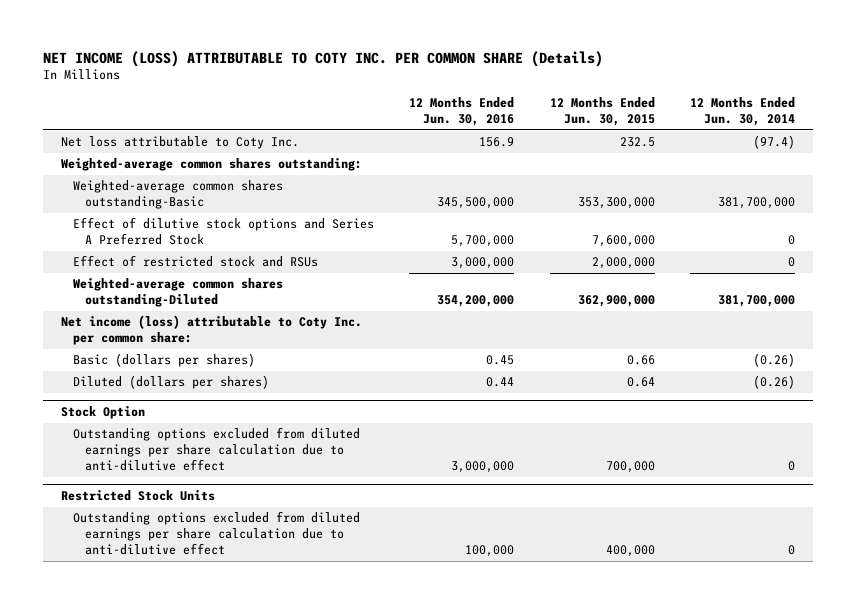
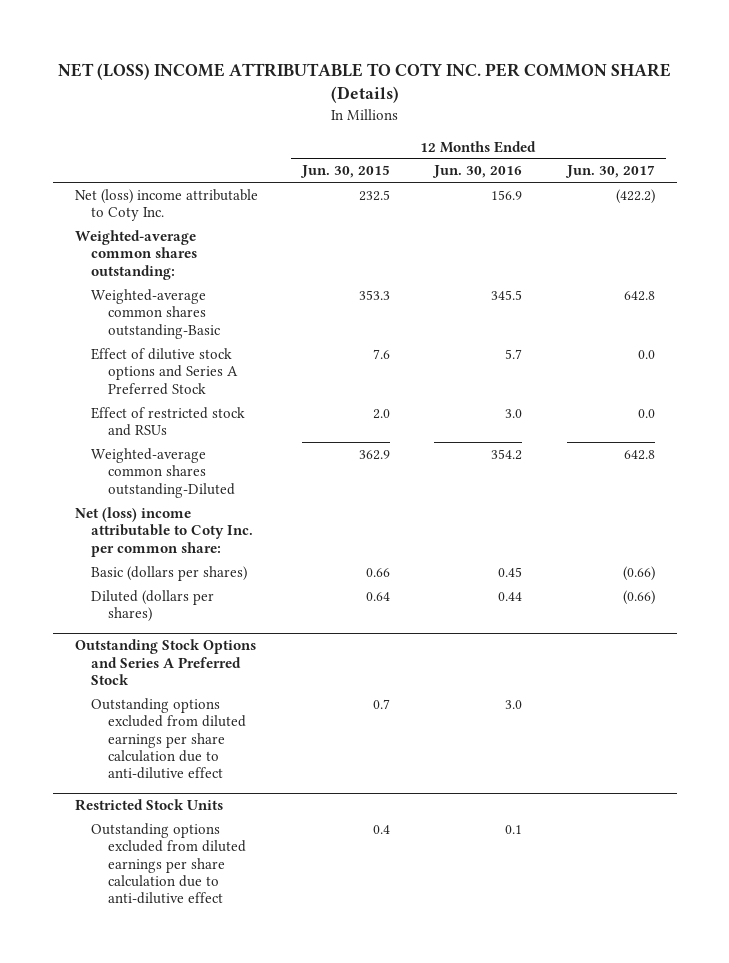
[43,50,604,67] NET INCOME (LOSS) ATTRIBUTABLE TO COTY INC. PER COMMON SHARE (Details) -> [57,62,671,104] NET (LOSS) INCOME ATTRIBUTABLE TO COTY INC. PER COMMON SHARE (Details)
[690,97,796,127] 12 Months Ended Jun. 30, 2014 -> none
none -> [564,165,655,179] Jun. 30, 2017
[60,136,299,150] Net loss attributable to Coty Inc. -> [74,188,258,222] Net (loss) income attributable to Coty Inc.
[437,197,515,210] 345,500,000 -> [491,289,523,300] 345.5
[577,197,655,210] 353,300,000 -> [359,289,391,300] 353.3
[451,235,515,248] 5,700,000 -> [505,348,523,359] 5.7
[591,235,655,248] 7,600,000 -> [373,348,391,359] 7.6
[451,257,515,270] 3,000,000 -> [505,408,523,418] 3.0
[591,257,655,270] 2,000,000 -> [373,408,391,419] 2.0
[437,295,515,308] 354,200,000 -> [491,448,523,460] 354.2
[577,295,655,308] 362,900,000 -> [359,449,391,460] 362.9
[60,315,362,346] Net income (loss) attributable to Coty Inc. per common share: -> [74,506,254,557] Net (loss) income attributable to Coty Inc. per common share:
[60,406,145,420] Stock Option -> none
none -> [74,639,256,686] Outstanding Stock Options and Series A Preferred Stock
[451,461,515,474] 3,000,000 -> [505,699,523,709] 3.0
[605,461,655,474] 700,000 -> [373,698,391,709] 0.7
[465,545,515,558] 100,000 -> [505,824,523,834] 0.1
[605,545,655,558] 400,000 -> [373,824,391,834] 0.4

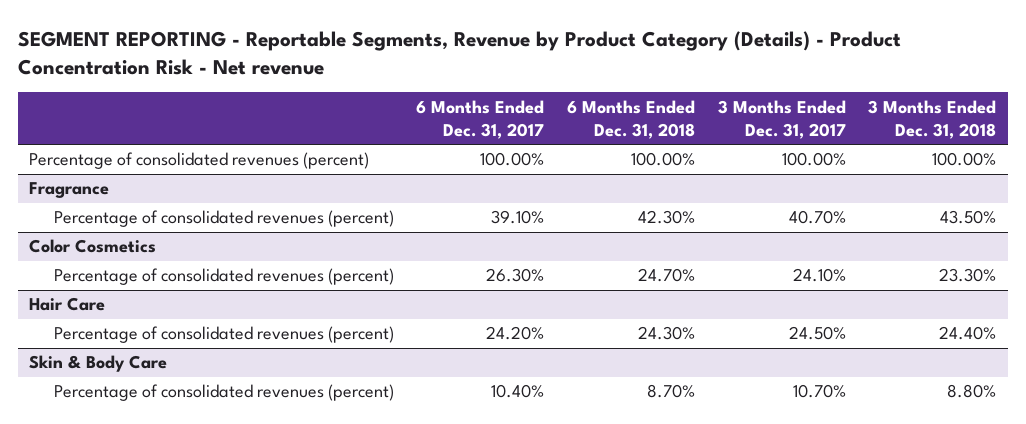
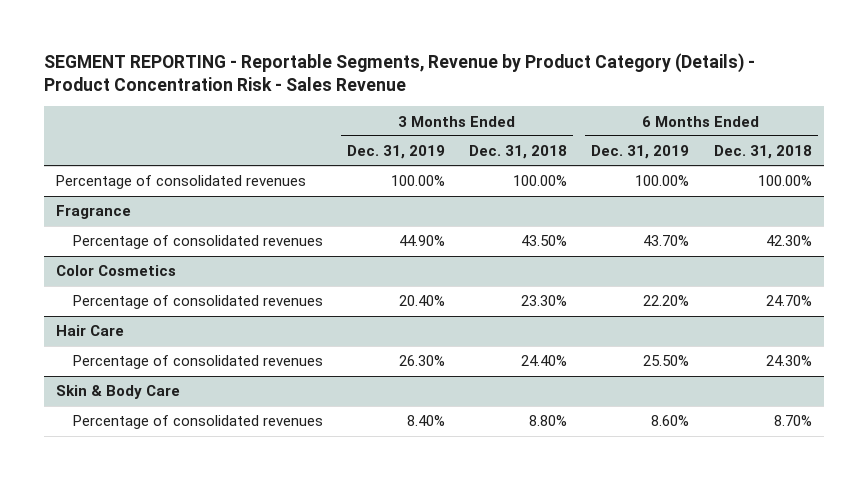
[17,31,901,76] SEGMENT REPORTING - Reportable Segments, Revenue by Product Category (Details) - Product Concentration Risk - Net revenue -> [43,52,755,92] SEGMENT REPORTING - Reportable Segments, Revenue by Product Category (Details) - Product Concentration Risk - Sales Revenue
[416,99,545,139] 6 Months Ended Dec. 31, 2017 -> none
[717,99,846,139] 3 Months Ended Dec. 31, 2017 -> none
none -> [347,145,446,160] Dec. 31, 2019
none -> [591,145,690,160] Dec. 31, 2019
[29,152,370,170] Percentage of consolidated revenues (percent) -> [55,175,306,190] Percentage of consolidated revenues
[53,210,394,228] Percentage of consolidated revenues (percent) -> [73,235,324,250] Percentage of consolidated revenues
[53,268,394,286] Percentage of consolidated revenues (percent) -> [73,295,324,310] Percentage of consolidated revenues
[53,326,394,344] Percentage of consolidated revenues (percent) -> [73,355,324,370] Percentage of consolidated revenues
[53,384,394,402] Percentage of consolidated revenues (percent) -> [73,415,324,430] Percentage of consolidated revenues

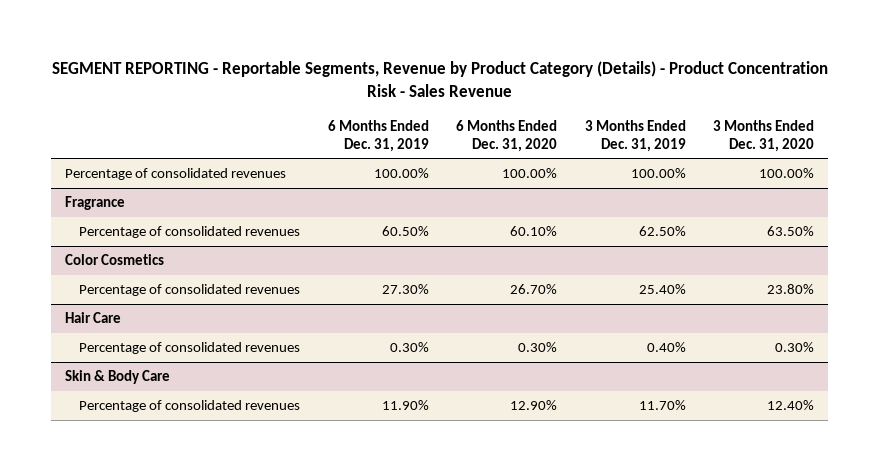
[469,145,568,160] Dec. 31, 2018 -> none
[713,145,812,160] Dec. 31, 2018 -> none
none -> [456,120,558,152] 6 Months Ended Dec. 31, 2020
none -> [713,120,815,152] 3 Months Ended Dec. 31, 2020
[399,235,446,247] 44.90% -> [638,226,686,237] 62.50%
[643,235,690,247] 43.70% -> [381,226,429,237] 60.50%
[399,295,446,307] 20.40% -> [638,284,686,295] 25.40%
[643,295,690,307] 22.20% -> [381,284,429,295] 27.30%
[399,355,446,367] 26.30% -> [646,342,686,353] 0.40%
[643,355,690,367] 25.50% -> [389,342,429,353] 0.30%
[407,415,446,427] 8.40% -> [638,400,686,411] 11.70%
[651,415,690,427] 8.60% -> [381,400,429,411] 11.90%

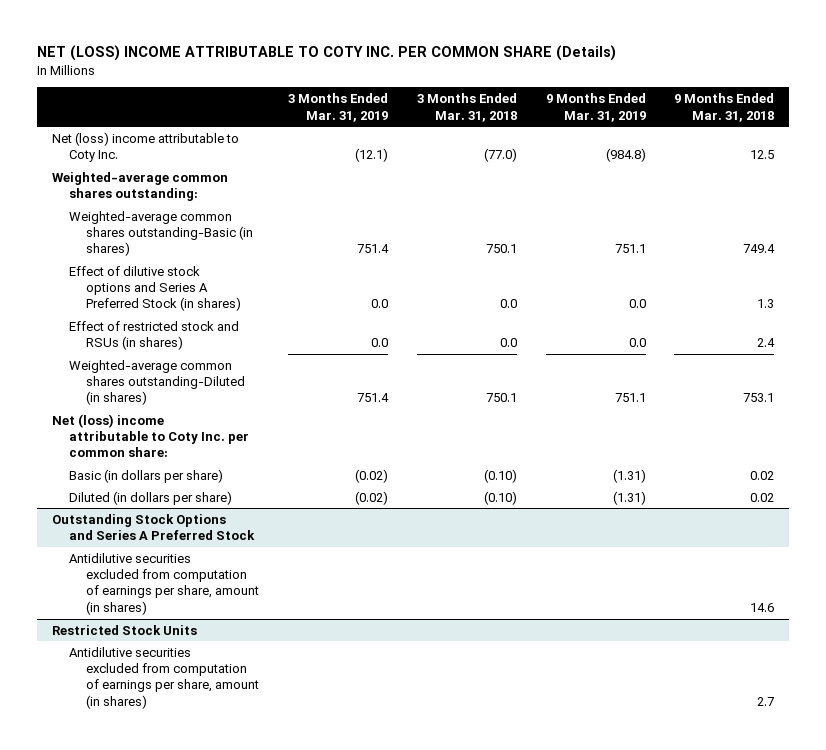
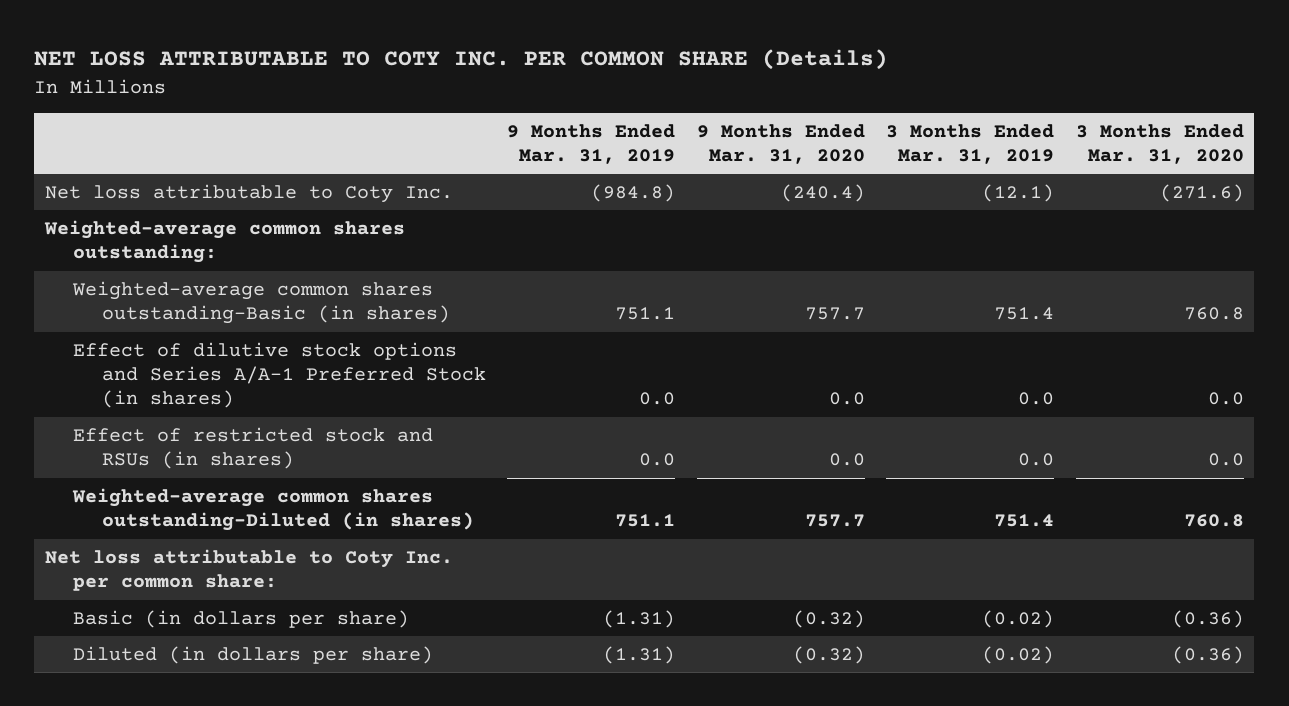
[37,45,617,62] NET (LOSS) INCOME ATTRIBUTABLE TO COTY INC. PER COMMON SHARE (Details) -> [34,49,889,71] NET LOSS ATTRIBUTABLE TO COTY INC. PER COMMON SHARE (Details)
[416,93,517,122] 3 Months Ended Mar. 31, 2018 -> none
[674,93,775,122] 9 Months Ended Mar. 31, 2018 -> none
none -> [696,123,865,164] 9 Months Ended Mar. 31, 2020
none -> [1075,123,1244,164] 3 Months Ended Mar. 31, 2020
[51,131,239,163] Net (loss) income attributable to Coty Inc. -> [44,184,453,204] Net loss attributable to Coty Inc.
[69,265,242,312] Effect of dilutive stock options and Series A Preferred Stock (in shares) -> [73,342,486,409] Effect of dilutive stock options and Series A/A-1 Preferred Stock (in shares)
[51,413,250,458] Net (loss) income attributable to Coty Inc. per common share: -> [44,549,453,592] Net loss attributable to Coty Inc. per common share:
[51,513,256,541] Outstanding Stock Options and Series A Preferred Stock -> none
[69,552,260,615] Antidilutive securities excluded from computation of earnings per share, amount (in shares) -> none
[51,624,197,635] Restricted Stock Units -> none
[69,646,260,709] Antidilutive securities excluded from computation of earnings per share, amount (in shares) -> none

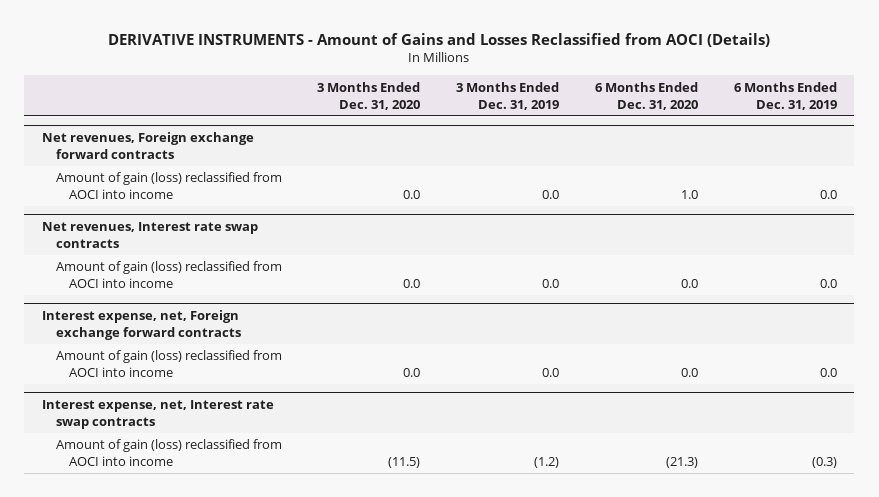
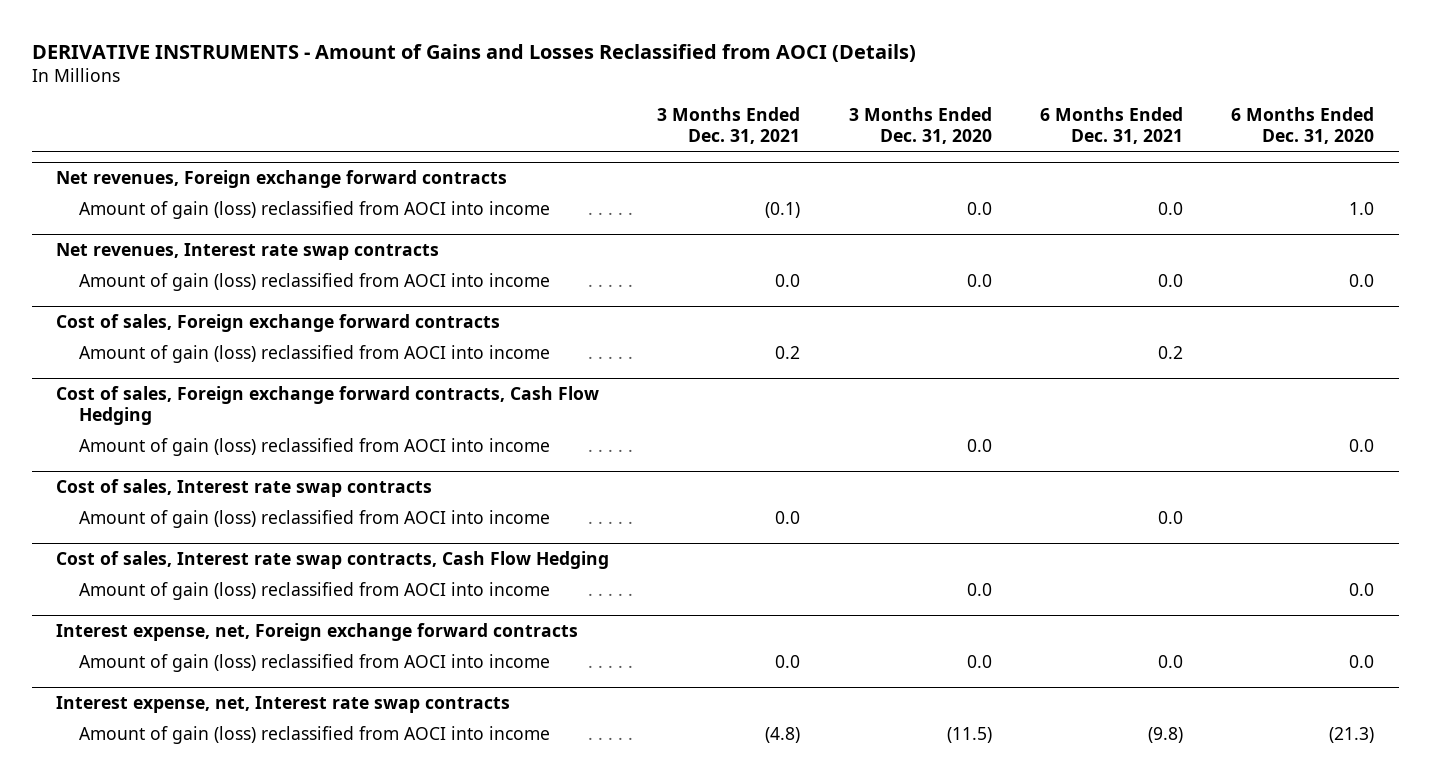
[456,81,560,110] 3 Months Ended Dec. 31, 2019 -> none
[733,81,837,110] 6 Months Ended Dec. 31, 2019 -> none
none -> [657,107,801,145] 3 Months Ended Dec. 31, 2021
none -> [1039,107,1183,145] 6 Months Ended Dec. 31, 2021
none -> [55,314,500,333] Cost of sales, Foreign exchange forward contracts
none -> [78,344,550,363] Amount of gain (loss) reclassified from AOCI into income
none -> [55,386,599,425] Cost of sales, Foreign exchange forward contracts, Cash Flow Hedging
none -> [78,437,550,456] Amount of gain (loss) reclassified from AOCI into income
none -> [55,479,432,498] Cost of sales, Interest rate swap contracts
none -> [78,509,550,528] Amount of gain (loss) reclassified from AOCI into income
none -> [55,551,609,570] Cost of sales, Interest rate swap contracts, Cash Flow Hedging
none -> [78,581,550,600] Amount of gain (loss) reclassified from AOCI into income

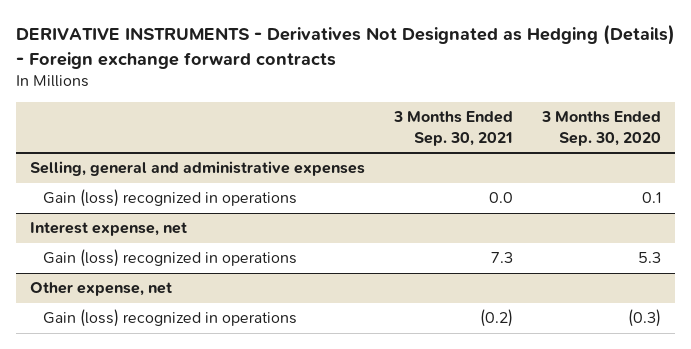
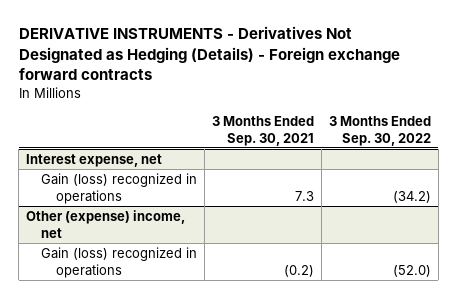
[540,111,661,146] 3 Months Ended Sep. 30, 2020 -> none
none -> [328,115,431,146] 3 Months Ended Sep. 30, 2022
[30,161,366,177] Selling, general and administrative expenses -> none
[43,189,298,208] Gain (loss) recognized in operations -> none
[30,282,173,297] Other expense, net -> [26,209,186,238] Other (expense) income, net

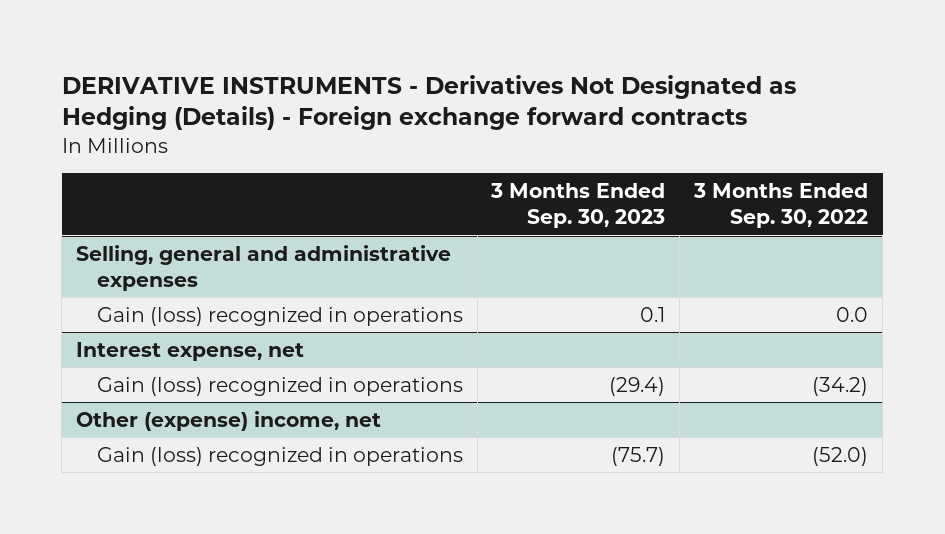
[211,115,314,146] 3 Months Ended Sep. 30, 2021 -> none
none -> [490,183,666,229] 3 Months Ended Sep. 30, 2023
none -> [76,244,452,291] Selling, general and administrative expenses
none -> [96,306,463,326] Gain (loss) recognized in operations

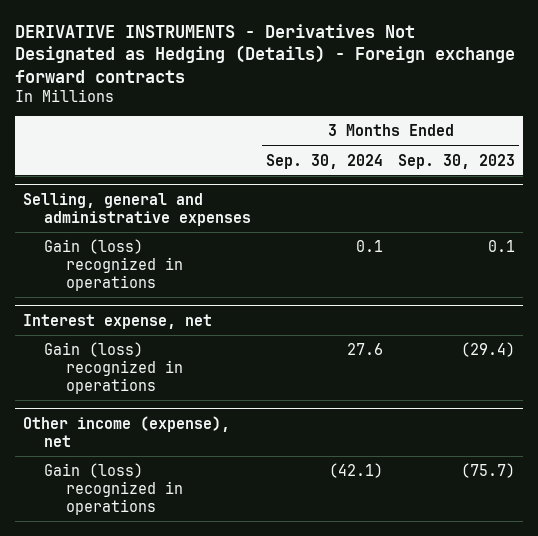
[693,183,869,229] 3 Months Ended Sep. 30, 2022 -> none
none -> [266,153,384,169] Sep. 30, 2024
[76,410,382,431] Other (expense) income, net -> [22,415,230,447] Other income (expense), net

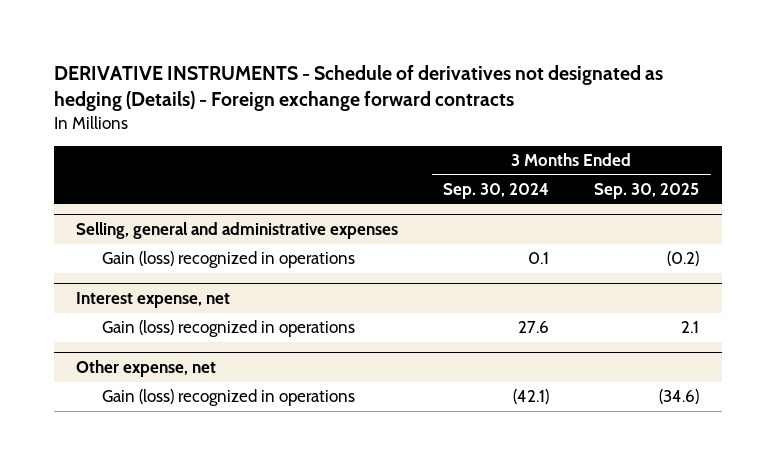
[15,23,516,83] DERIVATIVE INSTRUMENTS - Derivatives Not Designated as Hedging (Details) - Foreign exchange forward contracts -> [53,64,663,112] DERIVATIVE INSTRUMENTS - Schedule of derivatives not designated as hedging (Details) - Foreign exchange forward contracts
[398,153,516,169] Sep. 30, 2023 -> none
none -> [594,182,700,199] Sep. 30, 2025
[22,415,230,447] Other income (expense), net -> [76,360,217,378] Other expense, net

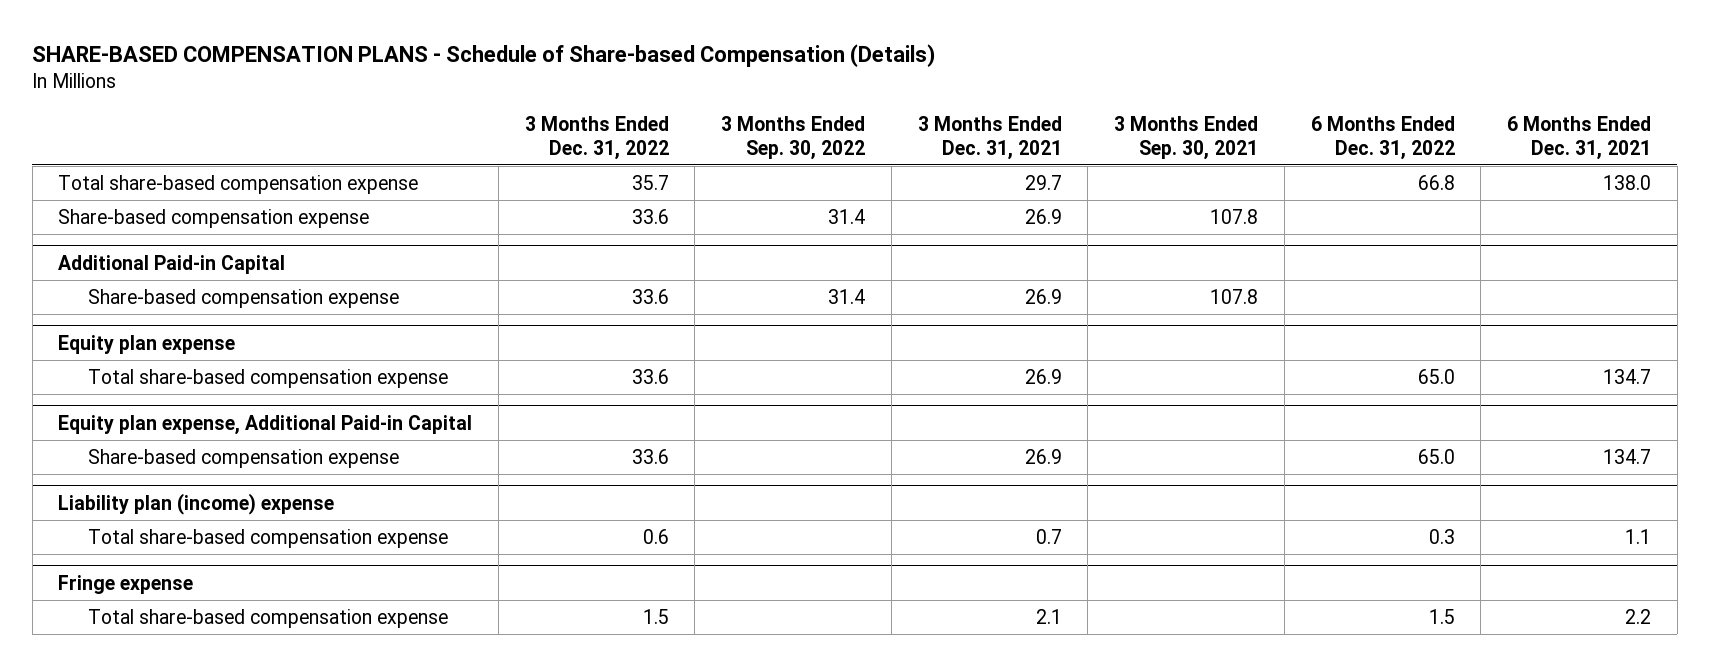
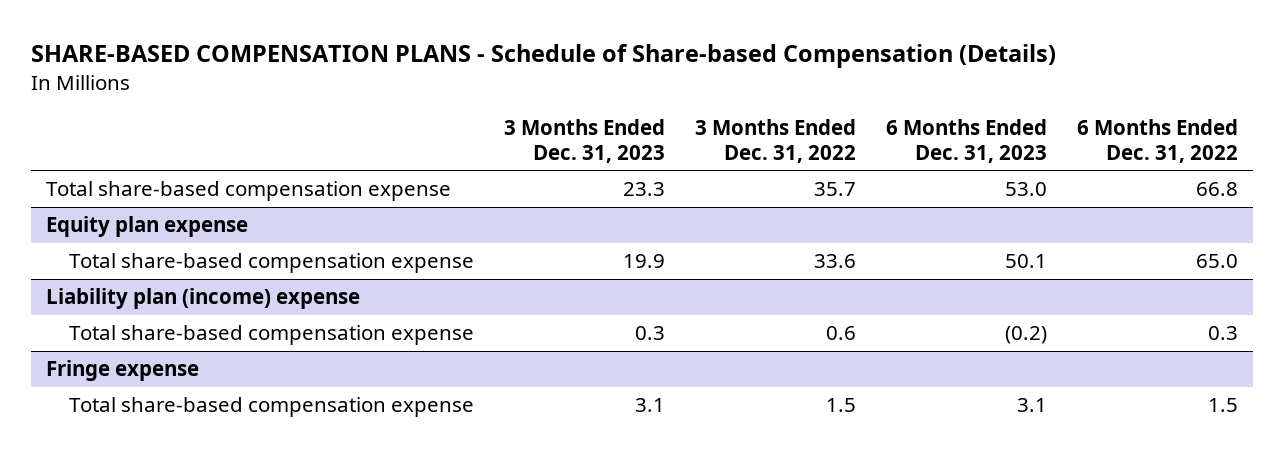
[721,116,866,160] 3 Months Ended Sep. 30, 2022 -> none
[917,116,1062,160] 3 Months Ended Dec. 31, 2021 -> none
[1114,116,1259,160] 3 Months Ended Sep. 30, 2021 -> none
[1507,116,1652,160] 6 Months Ended Dec. 31, 2021 -> none
none -> [504,119,666,163] 3 Months Ended Dec. 31, 2023
none -> [885,119,1047,163] 6 Months Ended Dec. 31, 2023
[58,208,370,228] Share-based compensation expense -> none
[58,254,286,274] Additional Paid-in Capital -> none
[88,288,400,308] Share-based compensation expense -> none
[58,414,473,435] Equity plan expense, Additional Paid-in Capital -> none
[88,448,400,468] Share-based compensation expense -> none

